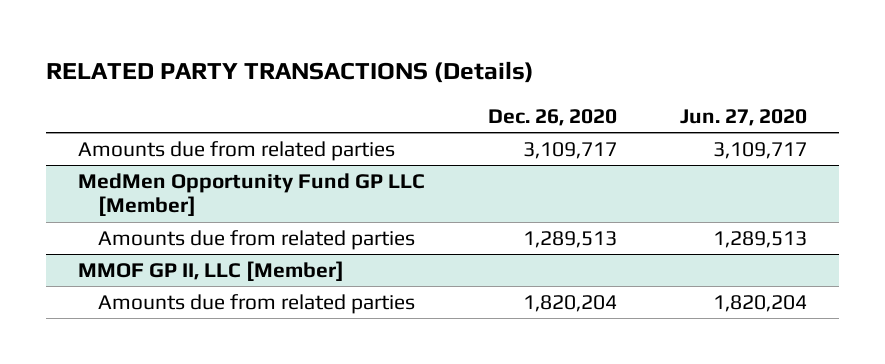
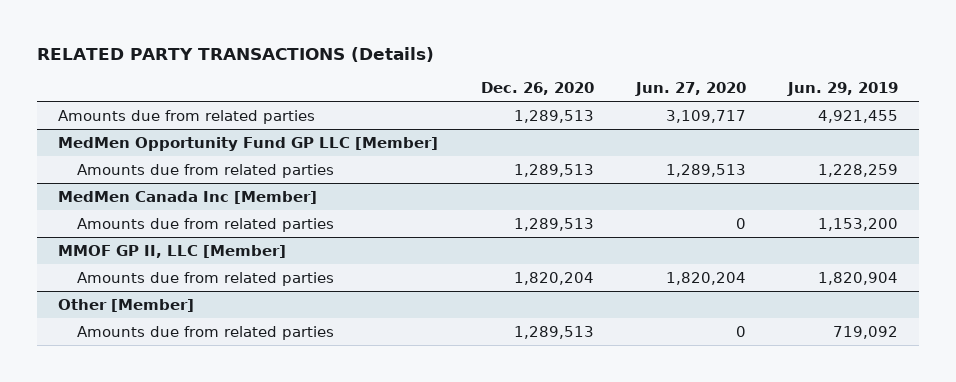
none -> [786,82,898,97] Jun. 29, 2019
[522,141,617,159] 3,109,717 -> [513,109,594,123] 1,289,513
none -> [58,190,318,204] MedMen Canada Inc [Member]
none -> [76,217,334,232] Amounts due from related parties
none -> [58,298,195,312] Other [Member]
none -> [76,325,334,340] Amounts due from related parties

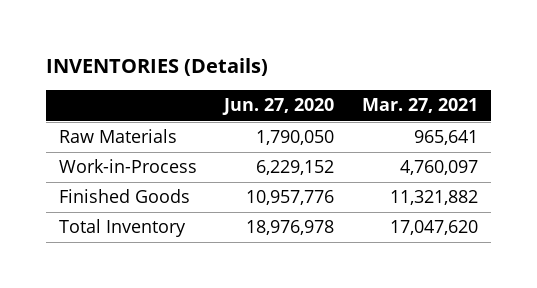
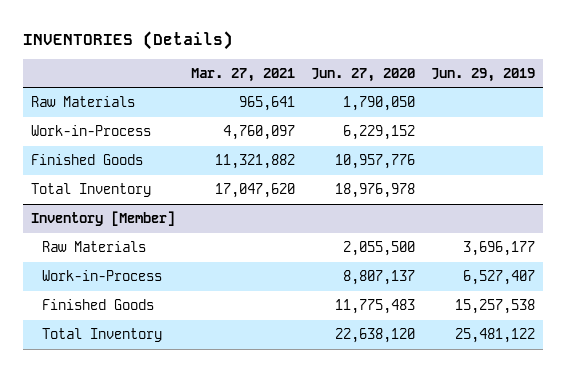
none -> [431,67,536,82] Jun. 29, 2019
none -> [31,211,176,227] Inventory [Member]
none -> [41,241,146,253] Raw Materials
none -> [41,270,162,282] Work-in-Process
none -> [41,299,154,311] Finished Goods
none -> [41,328,162,343] Total Inventory

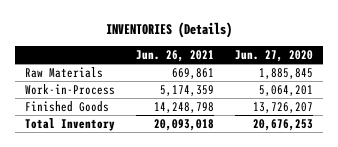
[191,67,296,82] Mar. 27, 2021 -> none
[431,67,536,82] Jun. 29, 2019 -> none
none -> [135,49,214,62] Jun. 26, 2021
[31,211,176,227] Inventory [Member] -> none
[41,241,146,253] Raw Materials -> none
[41,270,162,282] Work-in-Process -> none
[41,299,154,311] Finished Goods -> none
[41,328,162,343] Total Inventory -> none
[343,96,416,112] 1,790,050 -> [258,67,313,79] 1,885,845
[343,125,416,141] 6,229,152 -> [258,84,313,96] 5,064,201
[335,154,416,170] 10,957,776 -> [252,101,313,113] 13,726,207
[335,183,416,199] 18,976,978 -> [252,118,313,131] 20,676,253

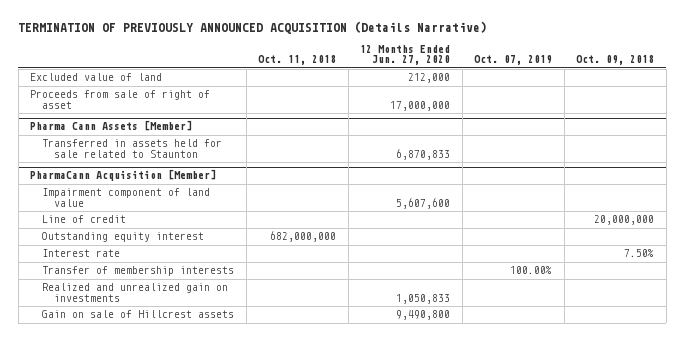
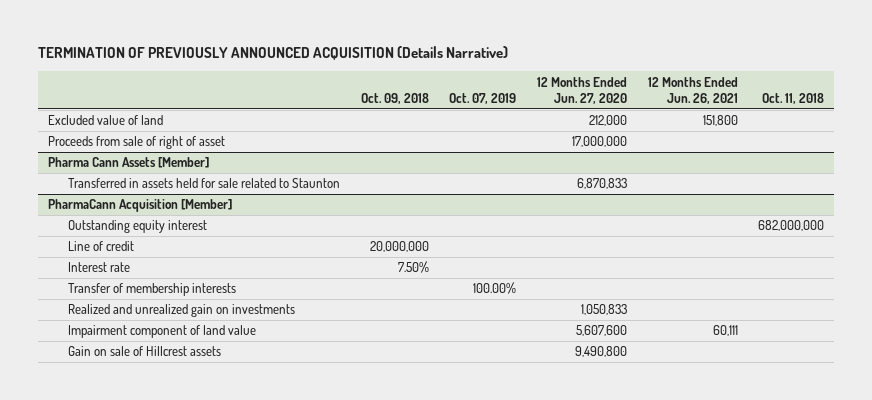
none -> [647,76,738,105] 12 Months Ended Jun. 26, 2021
[42,215,127,224] Line of credit -> [68,241,135,252] Line of credit
[42,188,211,207] Impairment component of land value -> [68,325,257,339] Impairment component of land value

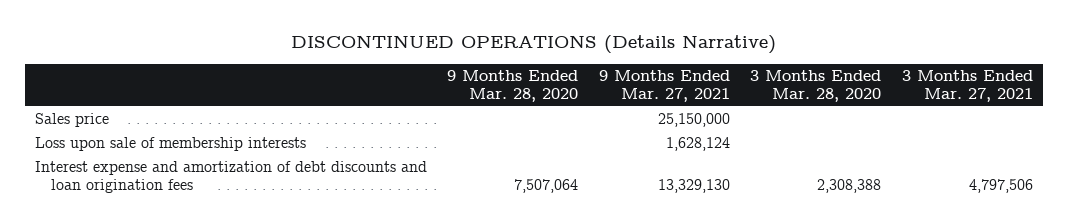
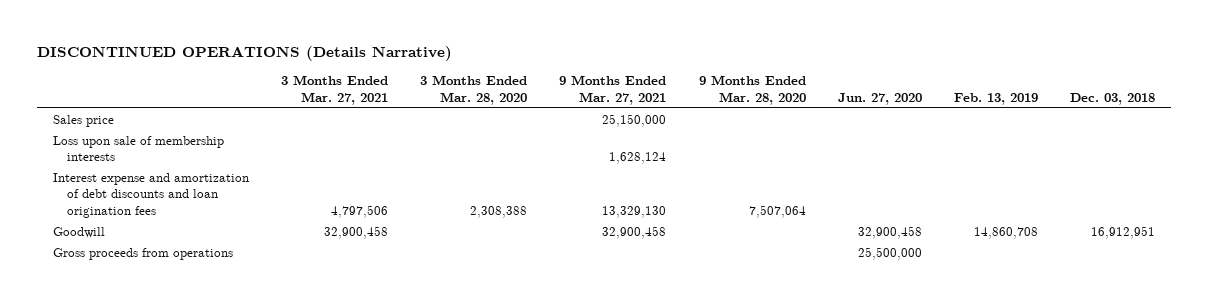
none -> [837,92,922,105] Jun. 27, 2020
none -> [954,92,1039,105] Feb. 13, 2019
none -> [1070,92,1156,105] Dec. 03, 2018
none -> [52,227,105,239] Goodwill
none -> [52,248,233,261] Gross proceeds from operations

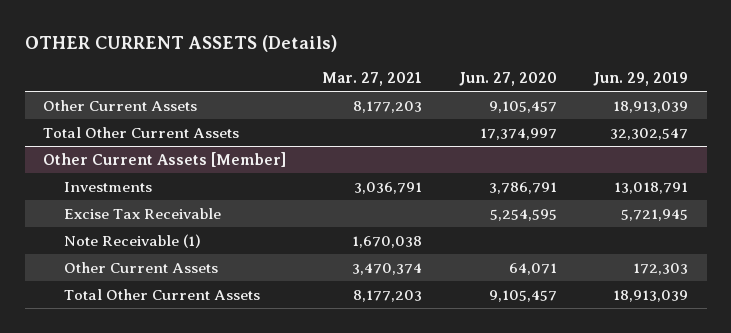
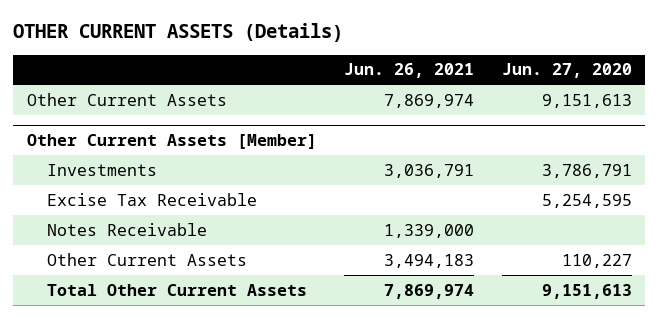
[322,72,423,87] Mar. 27, 2021 -> none
[593,72,689,87] Jun. 29, 2019 -> none
none -> [344,63,475,79] Jun. 26, 2021
[42,126,239,138] Total Other Current Assets -> none
[488,100,557,113] 9,105,457 -> [541,93,632,108] 9,151,613
[64,233,202,248] Note Receivable (1) -> [47,222,208,236] Notes Receivable
[508,262,557,275] 64,071 -> [561,253,632,268] 110,227
[488,289,557,302] 9,105,457 -> [541,283,632,299] 9,151,613

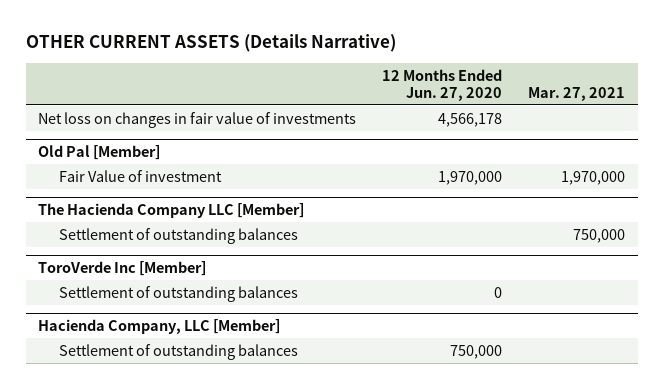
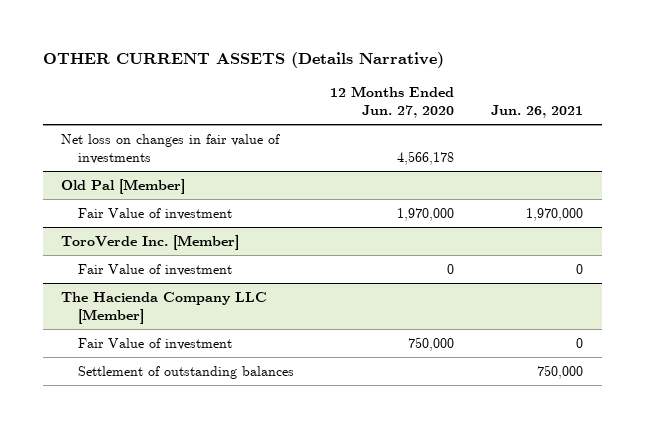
[527,86,625,101] Mar. 27, 2021 -> none
none -> [491,104,584,118] Jun. 26, 2021
none -> [61,234,240,250] ToroVerde Inc. [Member]
none -> [77,263,232,276] Fair Value of investment
none -> [77,337,232,350] Fair Value of investment
[38,261,207,277] ToroVerde Inc [Member] -> none
[58,285,298,302] Settlement of outstanding balances -> none
[38,319,281,335] Hacienda Company, LLC [Member] -> none
[58,343,298,360] Settlement of outstanding balances -> none

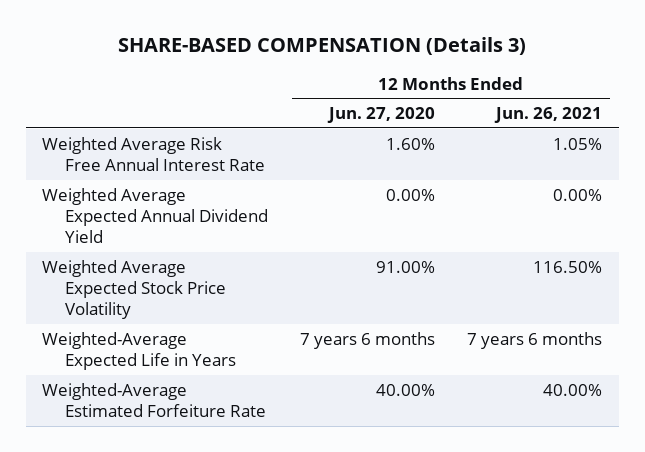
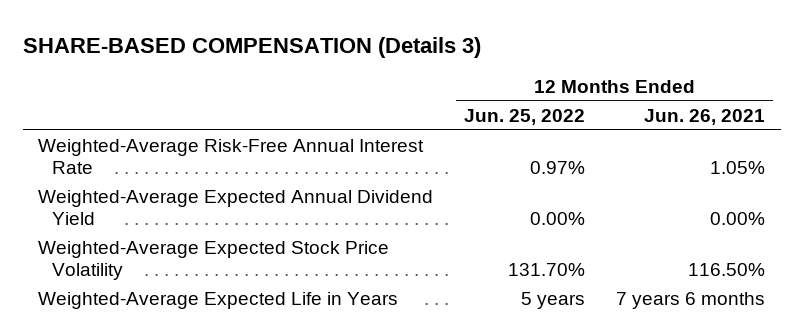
[327,107,436,124] Jun. 27, 2020 -> none
none -> [464,108,586,125] Jun. 25, 2022
[42,136,265,171] Weighted Average Risk Free Annual Interest Rate -> [38,139,425,175] Weighted-Average Risk-Free Annual Interest Rate
[42,187,268,244] Weighted Average Expected Annual Dividend Yield -> [38,190,434,226] Weighted-Average Expected Annual Dividend Yield
[42,259,226,320] Weighted Average Expected Stock Price Volatility -> [38,241,390,281] Weighted-Average Expected Stock Price Volatility
[42,382,266,417] Weighted-Average Estimated Forfeiture Rate -> none

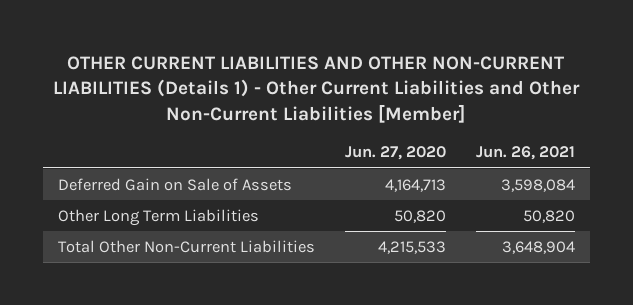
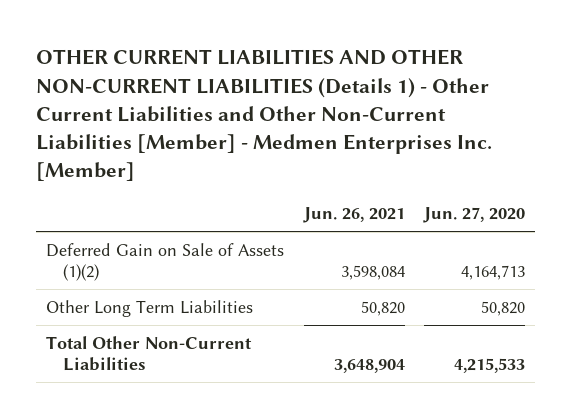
[53,55,581,124] OTHER CURRENT LIABILITIES AND OTHER NON-CURRENT LIABILITIES (Details 1) - Other Current Liabilities and Other Non-Current Liabilities [Member] -> [36,49,493,182] OTHER CURRENT LIABILITIES AND OTHER NON-CURRENT LIABILITIES (Details 1) - Other Current Liabilities and Other Non-Current Liabilities [Member] - Medmen Enterprises Inc. [Member]
[57,177,292,191] Deferred Gain on Sale of Assets -> [46,242,285,282] Deferred Gain on Sale of Assets (1)(2)

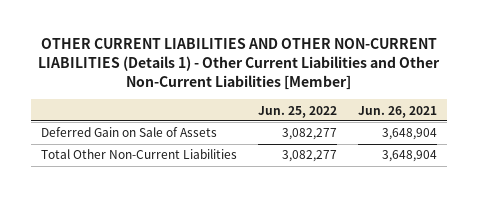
[36,49,493,182] OTHER CURRENT LIABILITIES AND OTHER NON-CURRENT LIABILITIES (Details 1) - Other Current Liabilities and Other Non-Current Liabilities [Member] - Medmen Enterprises Inc. [Member] -> [37,38,440,91] OTHER CURRENT LIABILITIES AND OTHER NON-CURRENT LIABILITIES (Details 1) - Other Current Liabilities and Other Non-Current Liabilities [Member]
[423,207,526,224] Jun. 27, 2020 -> none
none -> [257,105,337,118] Jun. 25, 2022
[46,299,254,317] Other Long Term Liabilities -> none
[46,242,285,282] Deferred Gain on Sale of Assets (1)(2) -> [41,127,218,138] Deferred Gain on Sale of Assets
[340,265,405,281] 3,598,084 -> [381,128,437,141] 3,648,904

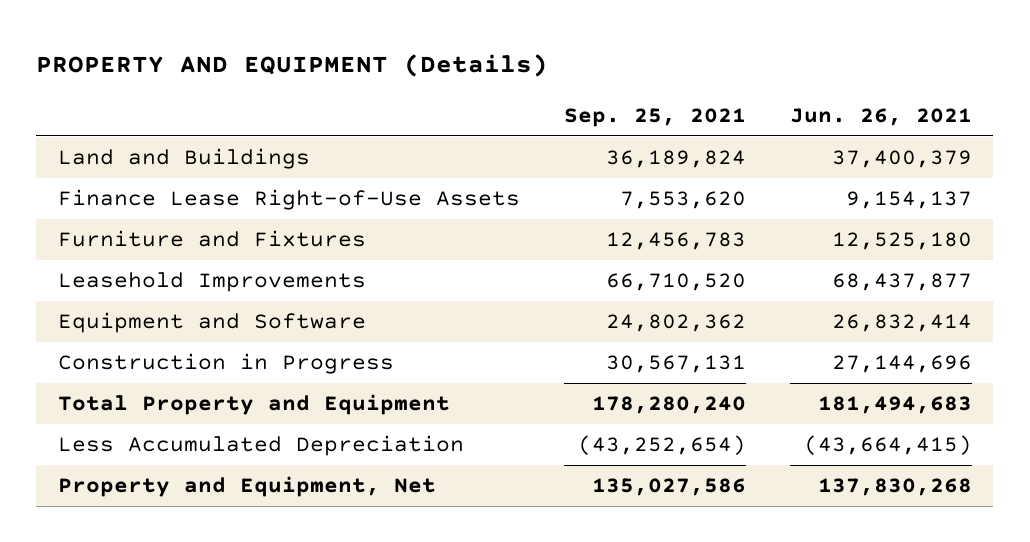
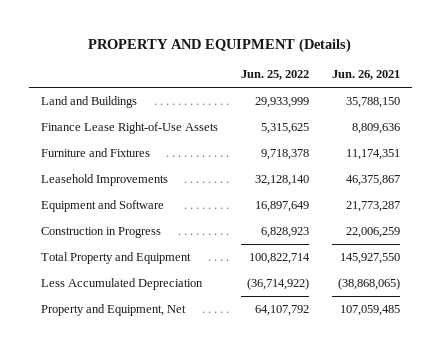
[563,107,746,127] Sep. 25, 2021 -> none
none -> [240,70,309,81] Jun. 25, 2022
[831,150,972,169] 37,400,379 -> [346,96,401,108] 35,788,150
[845,191,972,210] 9,154,137 -> [352,122,401,134] 8,809,636
[831,232,972,251] 12,525,180 -> [346,148,401,160] 11,174,351
[831,273,972,292] 68,437,877 -> [346,174,401,186] 46,375,867
[831,314,972,333] 26,832,414 -> [346,200,401,212] 21,773,287
[831,355,972,374] 27,144,696 -> [346,226,401,238] 22,006,259
[817,396,972,415] 181,494,683 -> [340,252,401,264] 145,927,550
[803,435,972,456] (43,664,415) -> [338,277,401,290] (38,868,065)
[817,478,972,497] 137,830,268 -> [340,304,401,316] 107,059,485

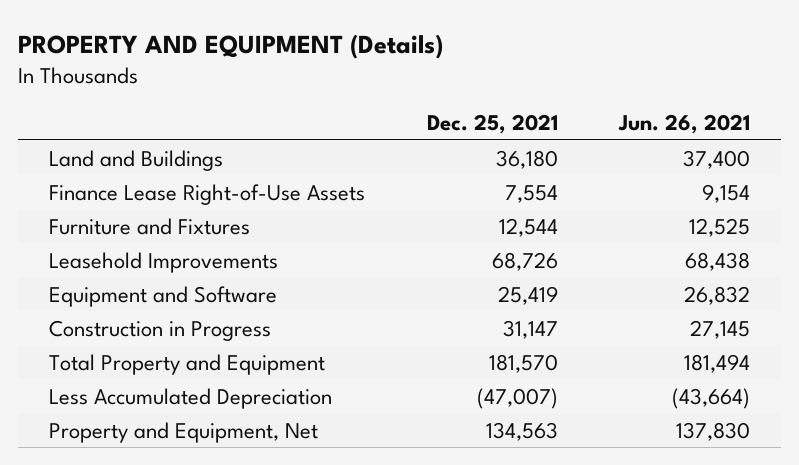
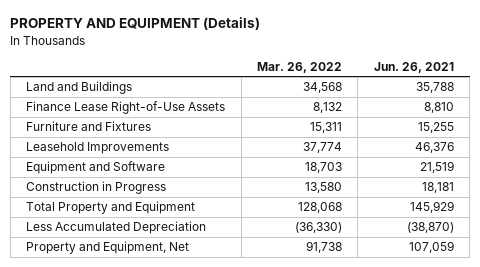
[426,114,558,135] Dec. 25, 2021 -> none
none -> [256,61,342,73] Mar. 26, 2022
[683,149,751,169] 37,400 -> [415,82,454,94] 35,788
[702,183,751,203] 9,154 -> [423,102,454,114] 8,810
[689,217,751,237] 12,525 -> [417,122,454,134] 15,255
[685,251,751,271] 68,438 -> [414,142,454,154] 46,376
[684,285,751,305] 26,832 -> [419,161,454,174] 21,519
[690,319,751,339] 27,145 -> [421,182,454,194] 18,181
[684,353,751,373] 181,494 -> [409,201,454,214] 145,929
[672,387,751,409] (43,664) -> [406,222,454,234] (38,870)
[676,421,751,441] 137,830 -> [408,241,454,254] 107,059

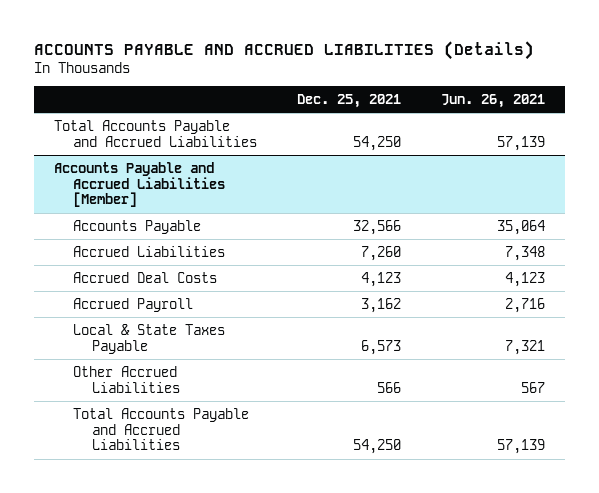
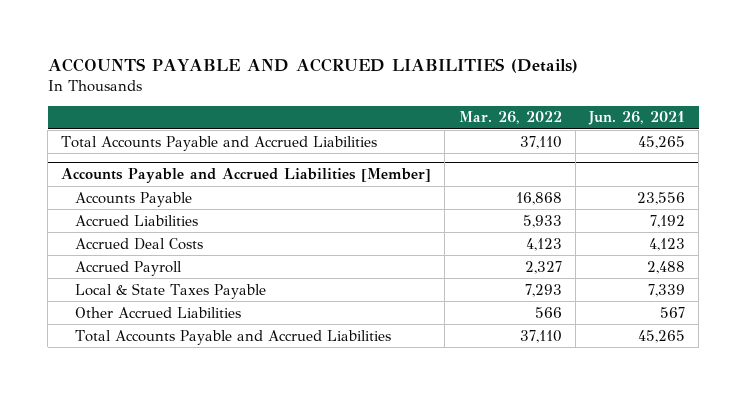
[296,94,401,109] Dec. 25, 2021 -> none
none -> [458,111,562,125] Mar. 26, 2022
[496,135,545,151] 57,139 -> [637,135,685,149] 45,265
[496,219,545,235] 35,064 -> [636,191,685,205] 23,556
[504,245,545,261] 7,348 -> [649,214,685,228] 7,192
[504,297,545,313] 2,716 -> [646,260,685,274] 2,488
[504,339,545,355] 7,321 -> [647,283,685,297] 7,339
[496,439,545,455] 57,139 -> [637,329,685,343] 45,265

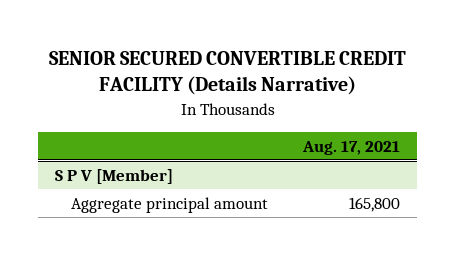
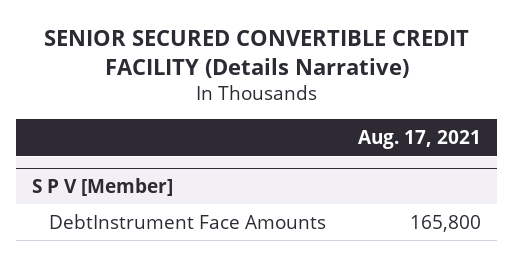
[71,196,269,213] Aggregate principal amount -> [48,213,326,229] DebtInstrument Face Amounts

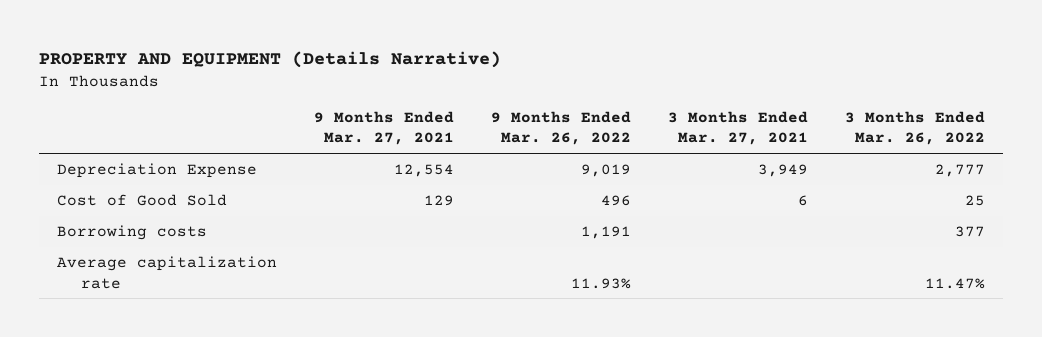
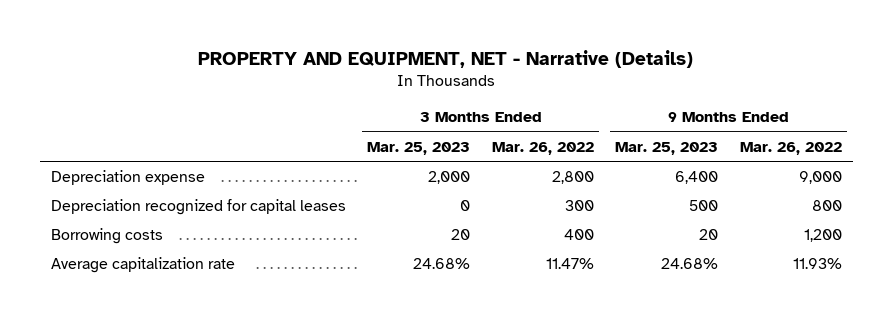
[38,50,501,68] PROPERTY AND EQUIPMENT (Details Narrative) -> [198,49,694,68] PROPERTY AND EQUIPMENT, NET - Narrative (Details)
[314,110,455,146] 9 Months Ended Mar. 27, 2021 -> none
[667,110,808,146] 3 Months Ended Mar. 27, 2021 -> none
none -> [367,141,471,155] Mar. 25, 2023
none -> [615,141,719,155] Mar. 25, 2023
[57,193,228,206] Cost of Good Sold -> none
[57,162,258,178] Depreciation Expense -> [50,170,205,186] Depreciation expense
[581,163,632,177] 9,019 -> [798,171,842,185] 9,000
[934,163,985,177] 2,777 -> [551,171,594,185] 2,800
none -> [50,199,346,216] Depreciation recognized for capital leases
[581,225,632,239] 1,191 -> [803,229,842,243] 1,200
[954,225,985,237] 377 -> [563,229,594,241] 400

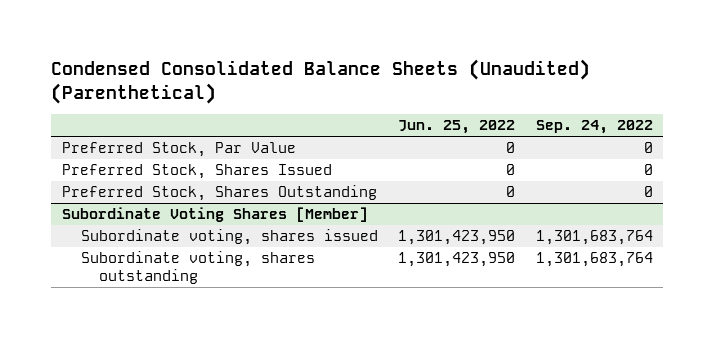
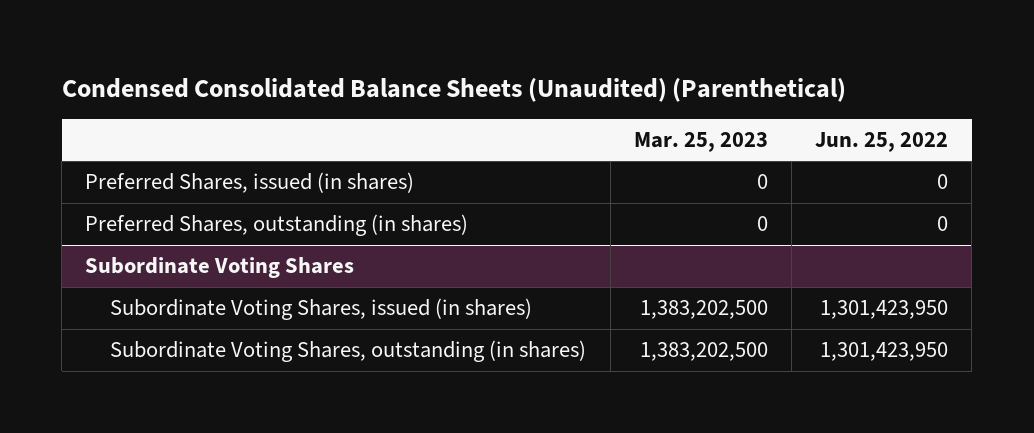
[535,120,653,135] Sep. 24, 2022 -> none
none -> [633,132,768,153] Mar. 25, 2023
[61,142,296,158] Preferred Stock, Par Value -> none
[61,164,332,180] Preferred Stock, Shares Issued -> [85,172,415,194] Preferred Shares, issued (in shares)
[61,185,377,202] Preferred Stock, Shares Outstanding -> [85,214,469,237] Preferred Shares, outstanding (in shares)
[61,207,368,223] Subordinate Voting Shares [Member] -> [85,257,355,279] Subordinate Voting Shares
[80,229,378,246] Subordinate voting, shares issued -> [110,298,533,321] Subordinate Voting Shares, issued (in shares)
[80,251,315,285] Subordinate voting, shares outstanding -> [110,340,587,363] Subordinate Voting Shares, outstanding (in shares)

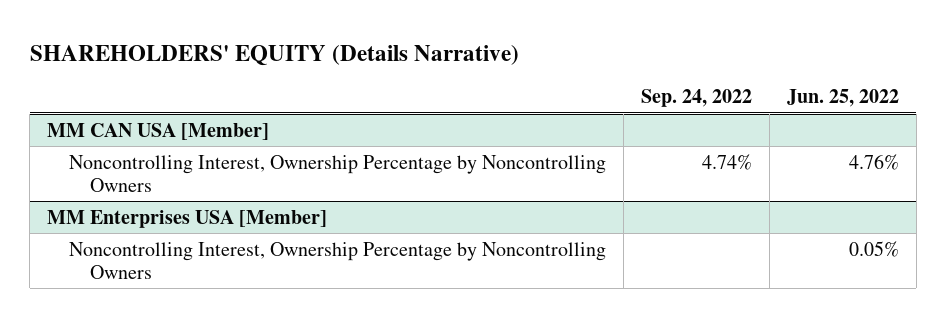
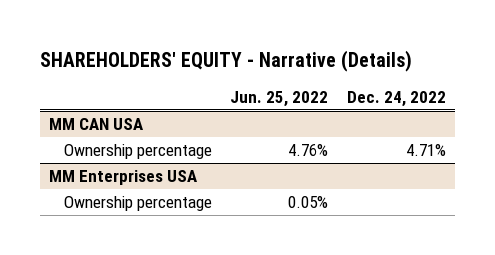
[29,44,519,66] SHAREHOLDERS' EQUITY (Details Narrative) -> [40,49,413,72] SHAREHOLDERS' EQUITY - Narrative (Details)
[640,89,752,108] Sep. 24, 2022 -> none
none -> [346,91,446,108] Dec. 24, 2022
[47,122,270,140] MM CAN USA [Member] -> [49,118,144,131] MM CAN USA
[68,154,606,192] Noncontrolling Interest, Ownership Percentage by Noncontrolling Owners -> [63,144,212,160] Ownership percentage
[47,209,328,228] MM Enterprises USA [Member] -> [49,170,198,186] MM Enterprises USA
[68,241,606,279] Noncontrolling Interest, Ownership Percentage by Noncontrolling Owners -> [63,196,212,212] Ownership percentage

